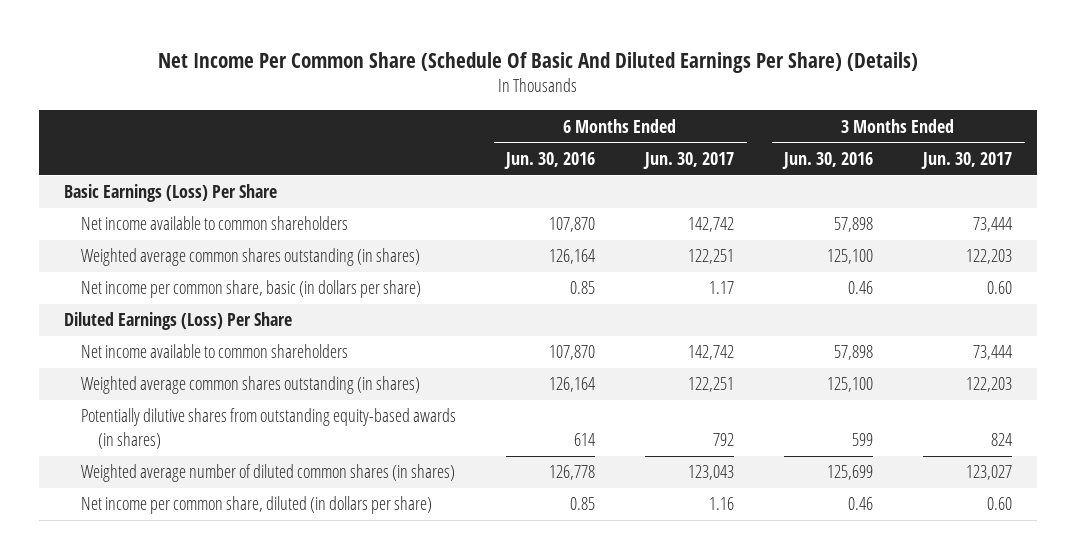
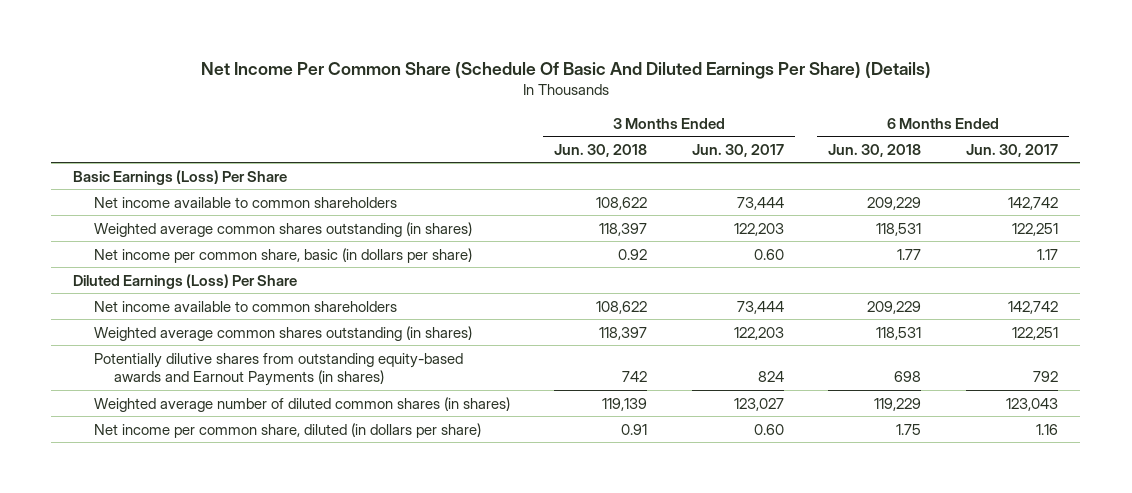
[504,151,596,169] Jun. 30, 2016 -> none
[782,151,874,169] Jun. 30, 2016 -> none
none -> [554,143,648,157] Jun. 30, 2018
none -> [828,143,922,157] Jun. 30, 2018
[81,408,457,450] Potentially dilutive shares from outstanding equity-based awards (in shares) -> [93,352,463,387] Potentially dilutive shares from outstanding equity-based awards and Earnout Payments (in shares)

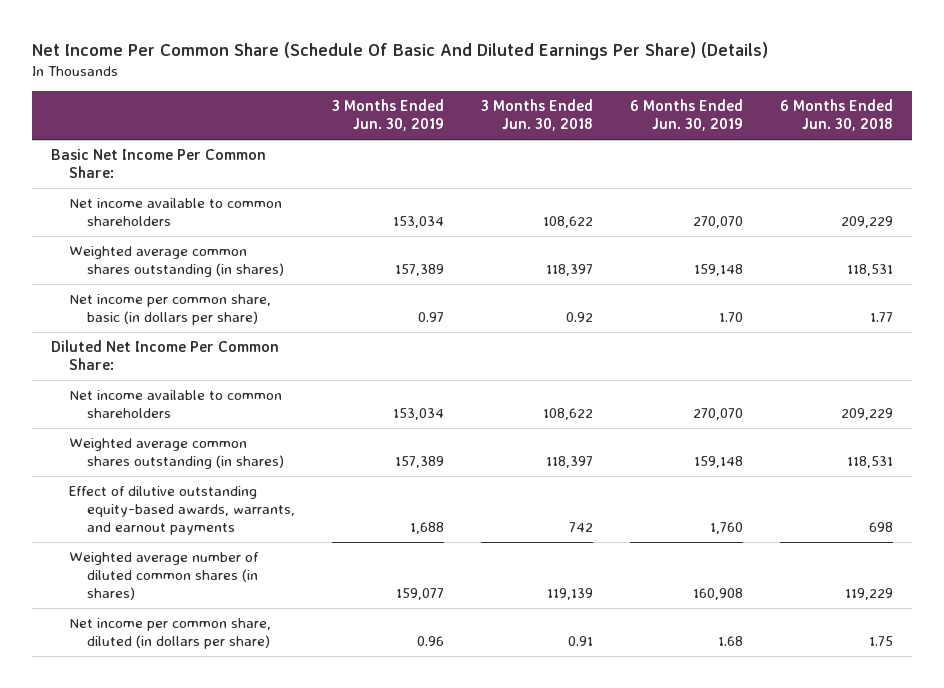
[691,143,784,157] Jun. 30, 2017 -> none
[966,143,1059,157] Jun. 30, 2017 -> none
none -> [332,99,445,132] 3 Months Ended Jun. 30, 2019
none -> [630,99,744,132] 6 Months Ended Jun. 30, 2019
[73,169,288,185] Basic Earnings (Loss) Per Share -> [50,149,266,179] Basic Net Income Per Common Share:
[73,273,298,289] Diluted Earnings (Loss) Per Share -> [50,340,279,371] Diluted Net Income Per Common Share:
[93,352,463,387] Potentially dilutive shares from outstanding equity-based awards and Earnout Payments (in shares) -> [69,486,296,536] Effect of dilutive outstanding equity-based awards, warrants, and earnout payments

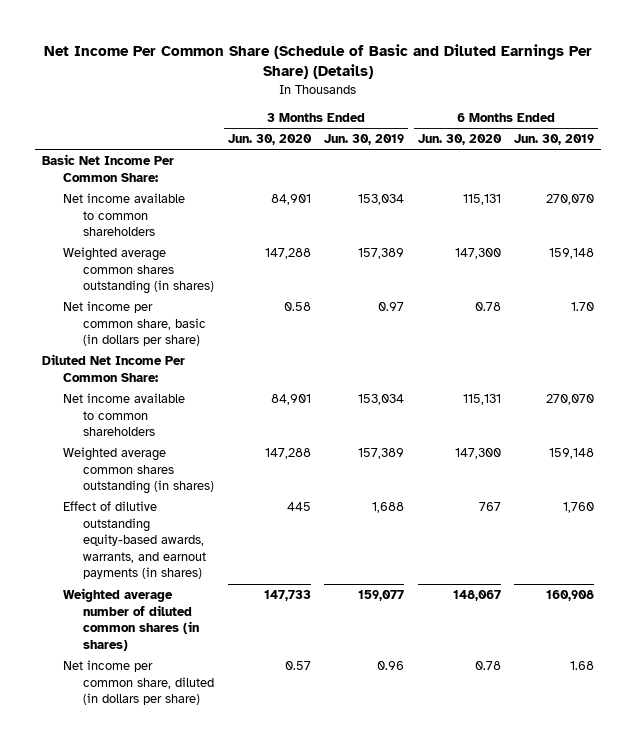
[32,41,769,60] Net Income Per Common Share (Schedule Of Basic And Diluted Earnings Per Share) (Details) -> [44,43,593,80] Net Income Per Common Share (Schedule of Basic and Diluted Earnings Per Share) (Details)
[481,99,594,132] 3 Months Ended Jun. 30, 2018 -> none
[780,99,894,132] 6 Months Ended Jun. 30, 2018 -> none
none -> [227,134,312,146] Jun. 30, 2020
none -> [417,134,502,146] Jun. 30, 2020
[69,486,296,536] Effect of dilutive outstanding equity-based awards, warrants, and earnout payments -> [62,501,207,580] Effect of dilutive outstanding equity-based awards, warrants, and earnout payments (in shares)

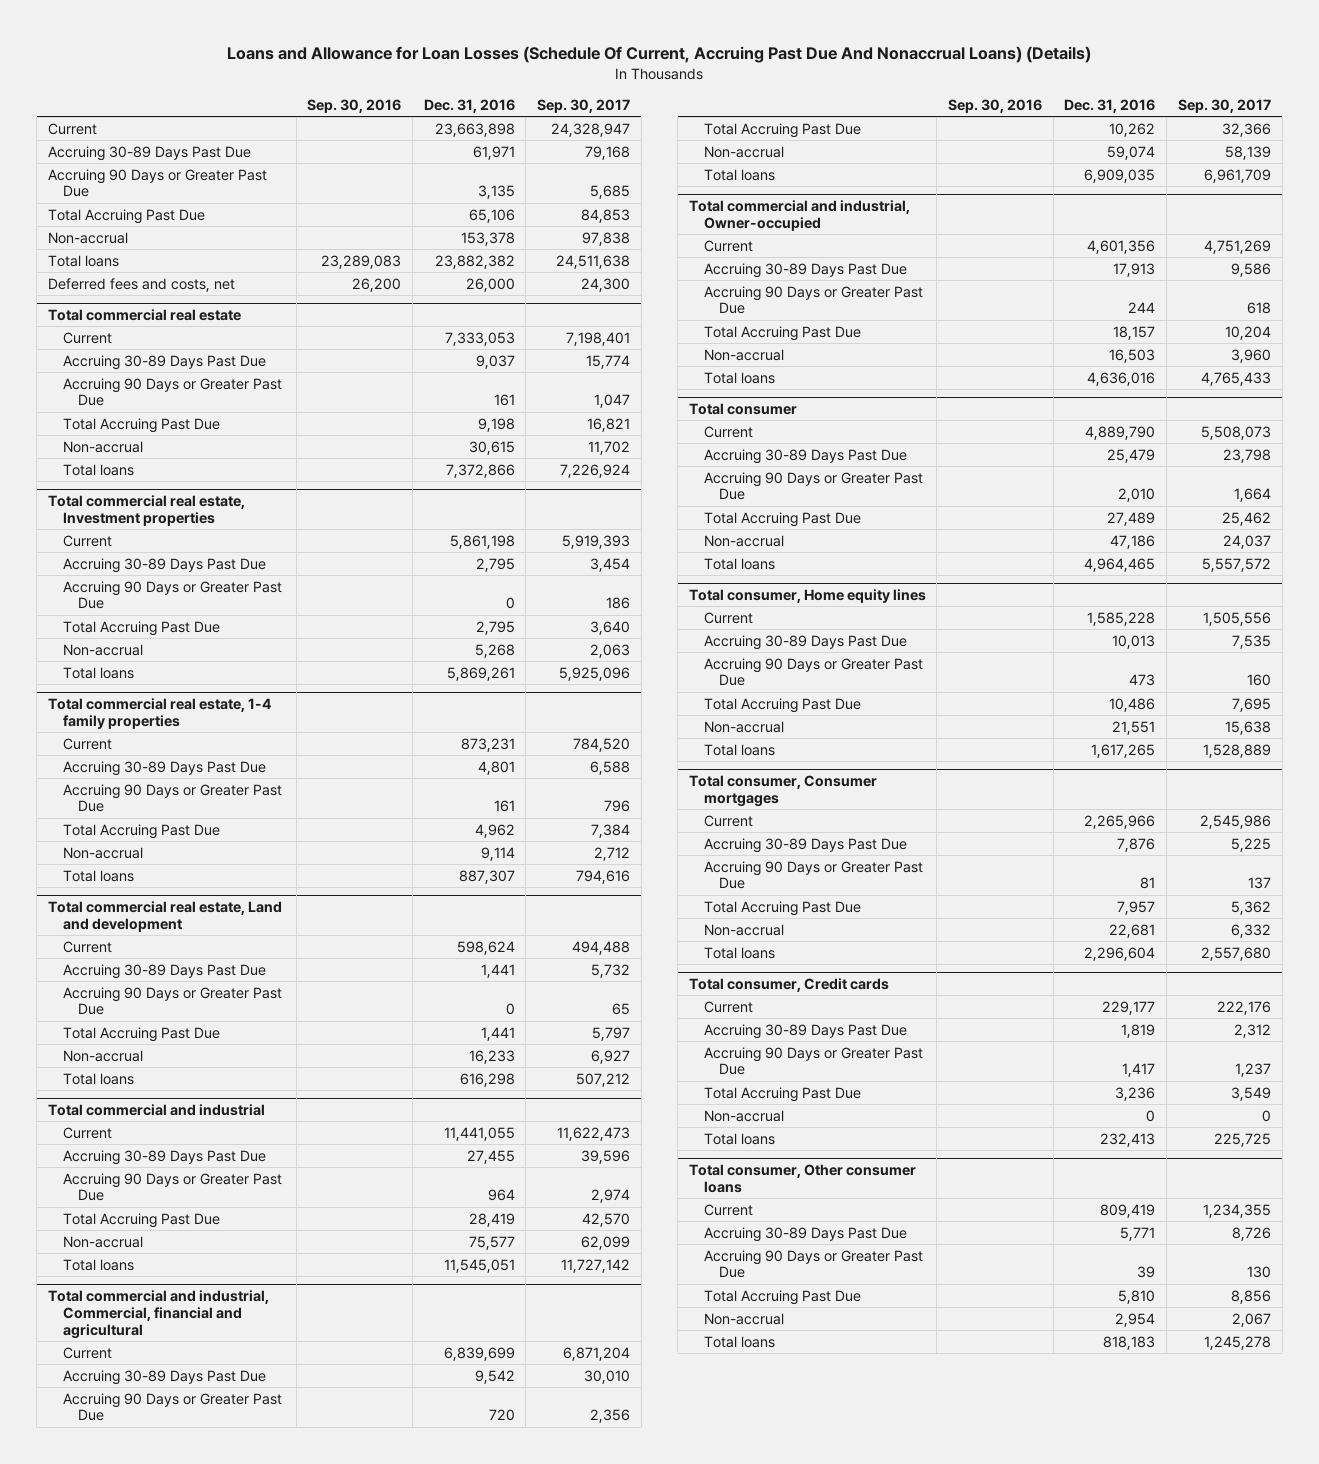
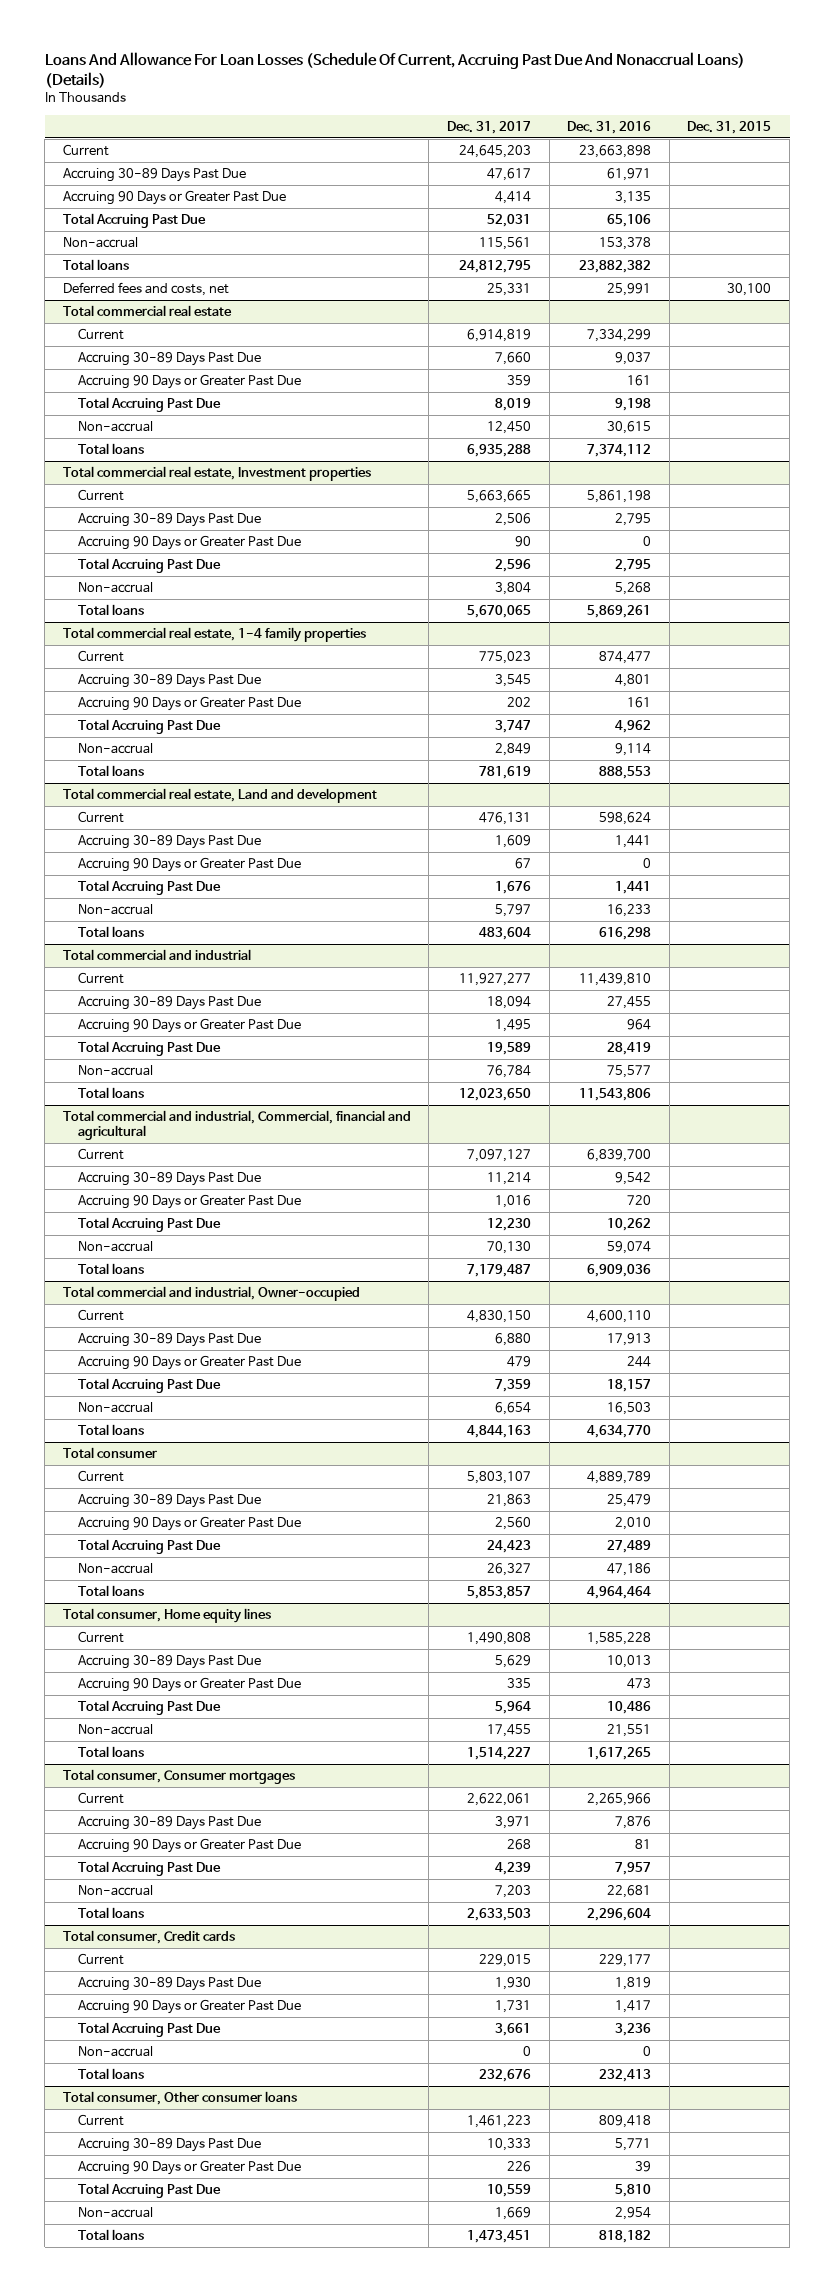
[227,46,1092,64] Loans and Allowance for Loan Losses (Schedule Of Current, Accruing Past Due And Nonaccrual Loans) (Details) -> [44,51,745,88] Loans And Allowance For Loan Losses (Schedule Of Current, Accruing Past Due And Nonaccrual Loans) (Details)
[307,99,402,114] Sep. 30, 2016 -> none
[537,99,631,114] Sep. 30, 2017 -> none
none -> [446,121,531,135] Dec. 31, 2017
none -> [687,121,772,135] Dec. 31, 2015
[465,277,515,292] 26,000 -> [607,282,652,296] 25,991
[444,331,515,346] 7,333,053 -> [587,328,652,342] 7,334,299
[445,463,515,478] 7,372,866 -> [587,443,652,457] 7,374,112
[460,737,515,752] 873,231 -> [599,650,652,664] 874,477
[458,869,515,884] 887,307 -> [599,765,652,779] 888,553
[443,1126,515,1141] 11,441,055 -> [579,972,652,986] 11,439,810
[443,1258,515,1273] 11,545,051 -> [579,1087,652,1101] 11,543,806
[443,1346,515,1361] 6,839,699 -> [587,1148,652,1162] 6,839,700
[1084,168,1156,183] 6,909,035 -> [587,1263,652,1277] 6,909,036
[1087,239,1156,254] 4,601,356 -> [587,1309,652,1323] 4,600,110
[1087,371,1156,386] 4,636,016 -> [587,1424,652,1438] 4,634,770
[1085,425,1156,440] 4,889,790 -> [587,1470,652,1484] 4,889,789
[1084,557,1156,572] 4,964,465 -> [587,1585,652,1599] 4,964,464
[1100,1203,1156,1218] 809,419 -> [599,2114,652,2128] 809,418
[1103,1335,1156,1350] 818,183 -> [599,2229,652,2243] 818,182

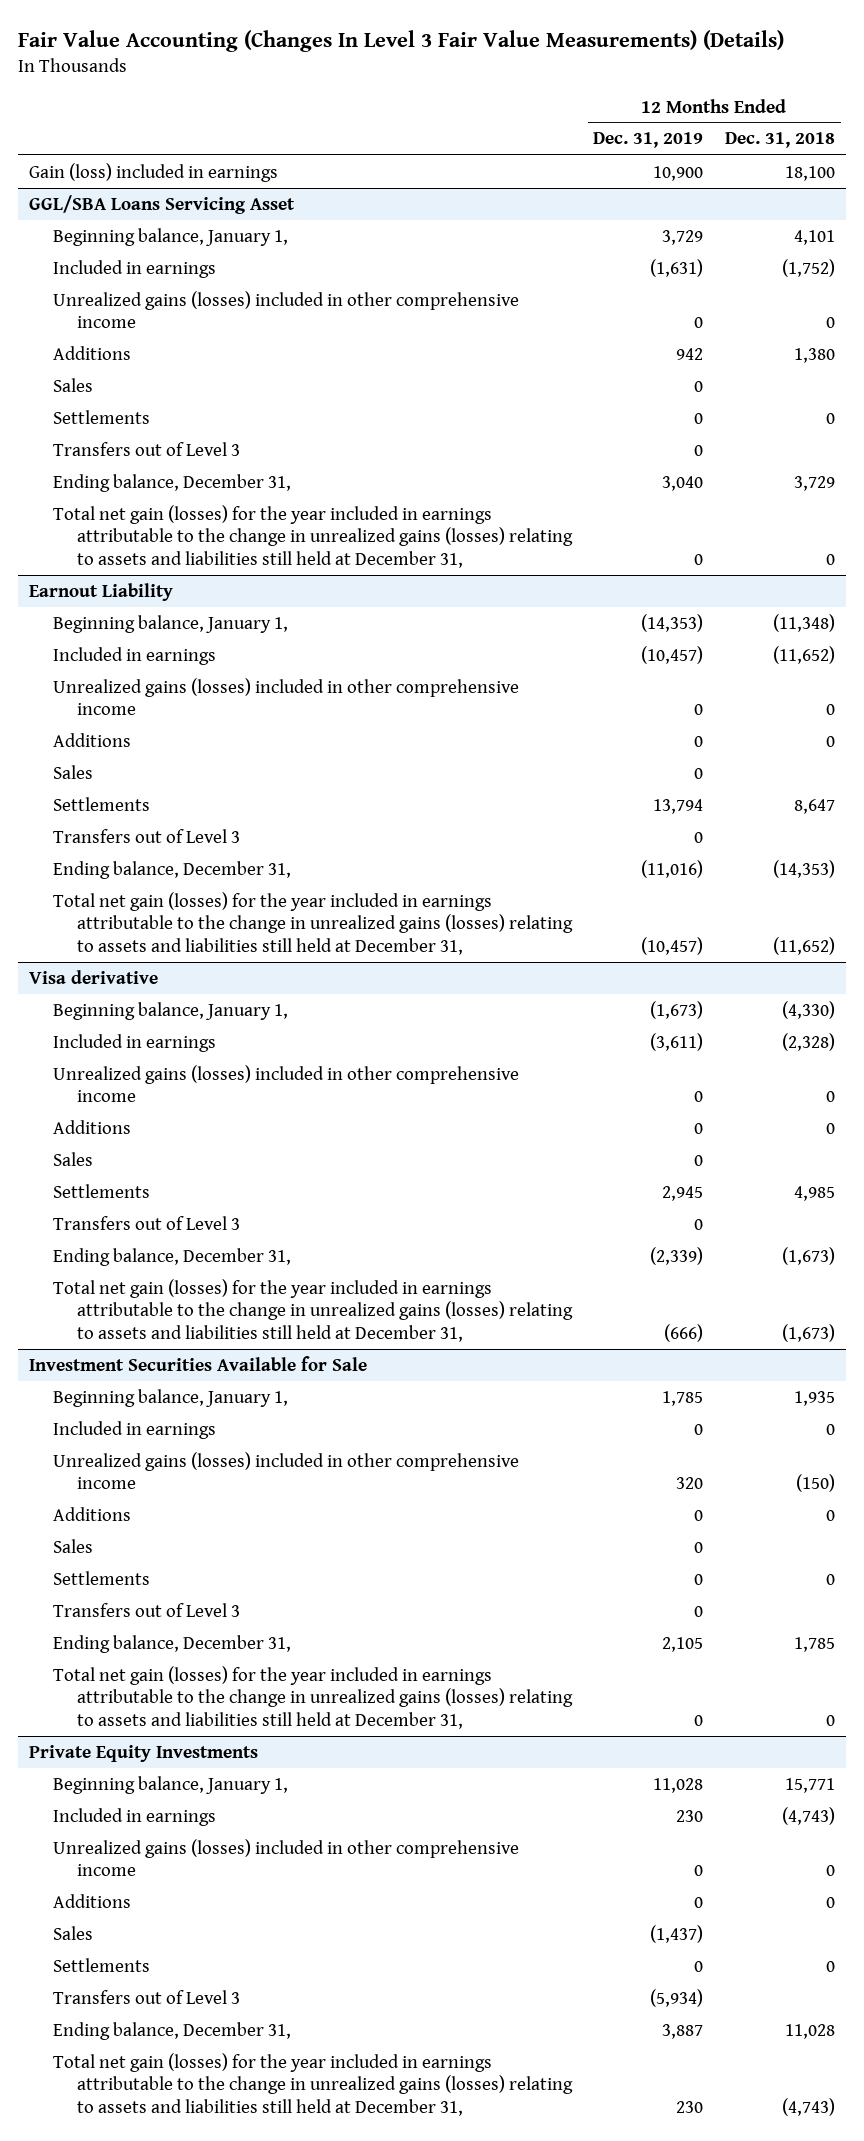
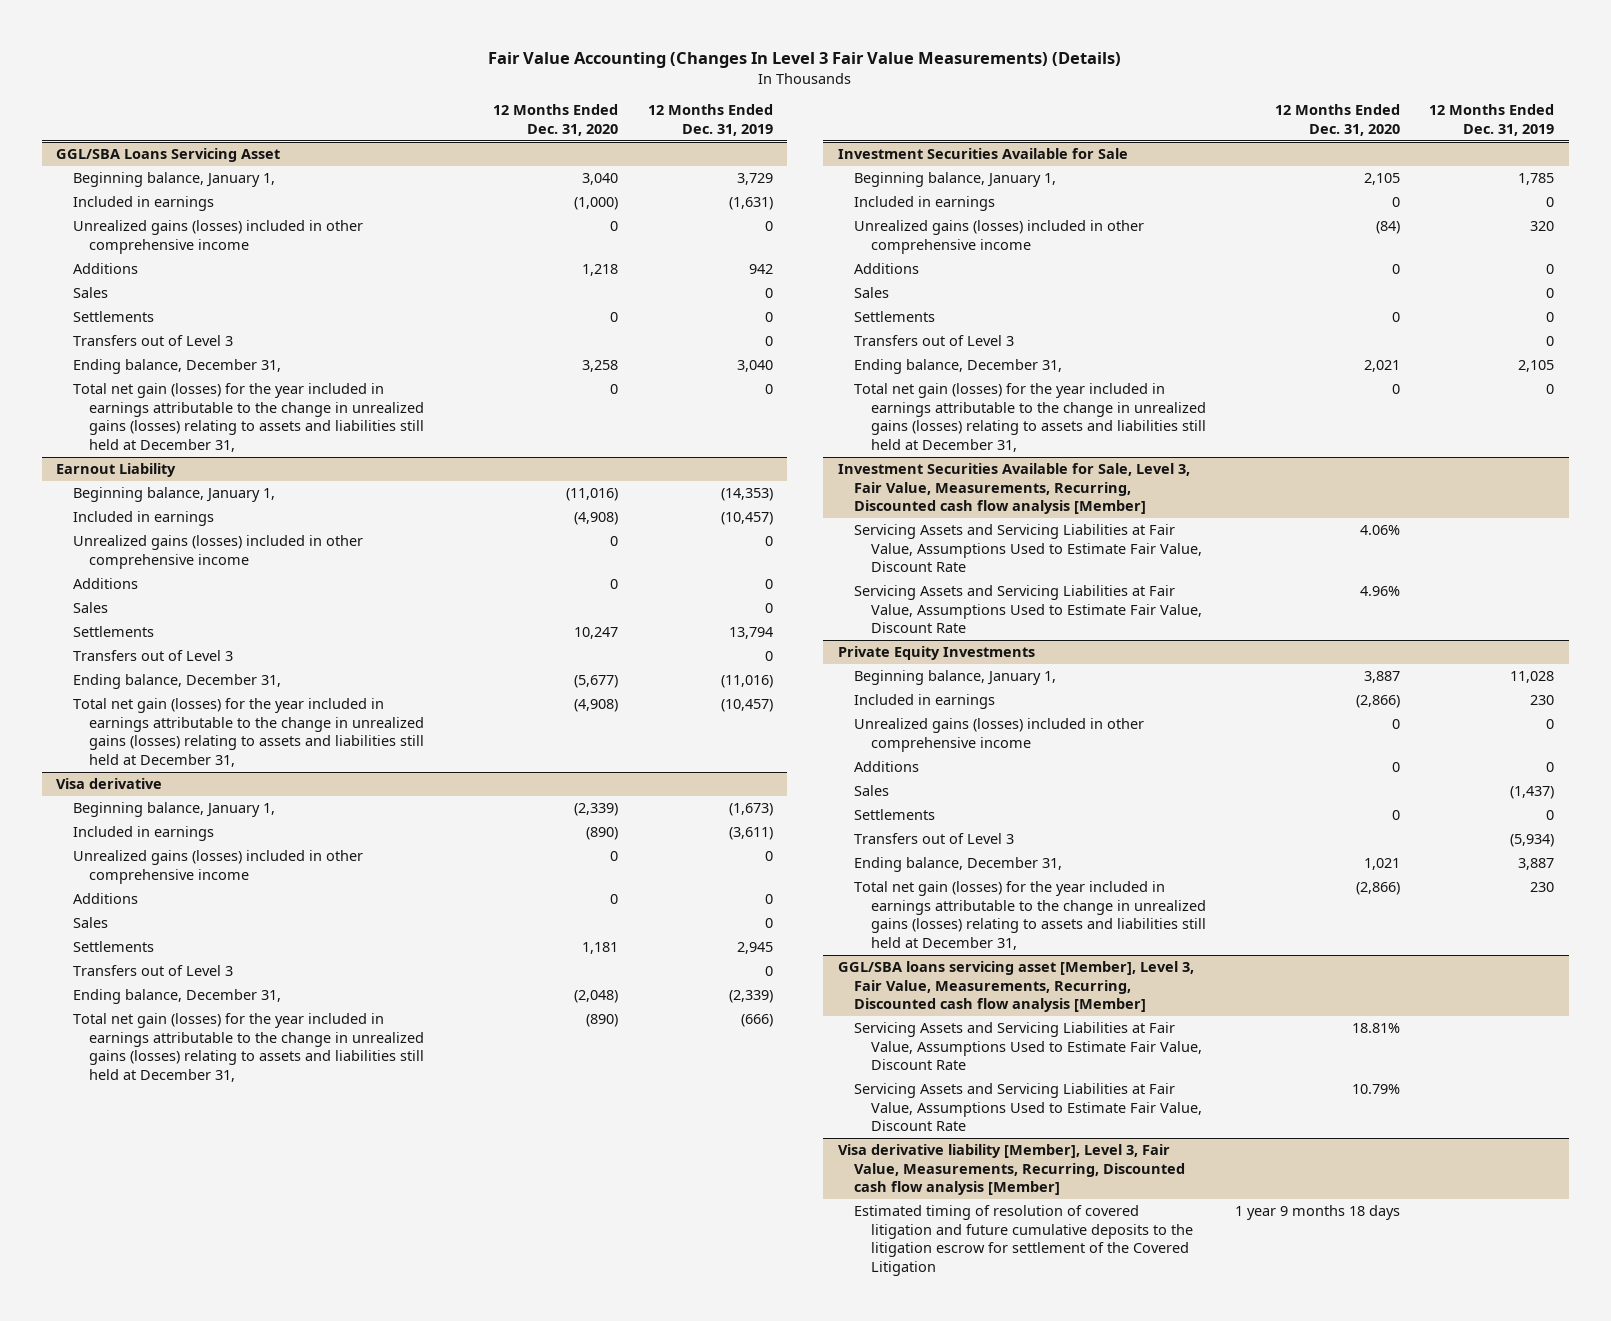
[725,132,836,149] Dec. 31, 2018 -> none
none -> [493,104,619,136] 12 Months Ended Dec. 31, 2020
[28,162,278,182] Gain (loss) included in earnings -> none
none -> [838,463,1191,515] Investment Securities Available for Sale, Level 3, Fair Value, Measurements, Recurring, Discounted cash flow analysis [Member]
none -> [854,524,1202,573] Servicing Assets and Servicing Liabilities at Fair Value, Assumptions Used to Estimate Fair Value, Discount Rate
none -> [854,585,1202,634] Servicing Assets and Servicing Liabilities at Fair Value, Assumptions Used to Estimate Fair Value, Discount Rate
none -> [838,961,1195,1013] GGL/SBA loans servicing asset [Member], Level 3, Fair Value, Measurements, Recurring, Discounted cash flow analysis [Member]
none -> [854,1022,1202,1071] Servicing Assets and Servicing Liabilities at Fair Value, Assumptions Used to Estimate Fair Value, Discount Rate
none -> [854,1083,1202,1132] Servicing Assets and Servicing Liabilities at Fair Value, Assumptions Used to Estimate Fair Value, Discount Rate
none -> [838,1144,1186,1196] Visa derivative liability [Member], Level 3, Fair Value, Measurements, Recurring, Discounted cash flow analysis [Member]
none -> [854,1205,1193,1276] Estimated timing of resolution of covered litigation and future cumulative deposits to the litigation escrow for settlement of the Covered Litigation

